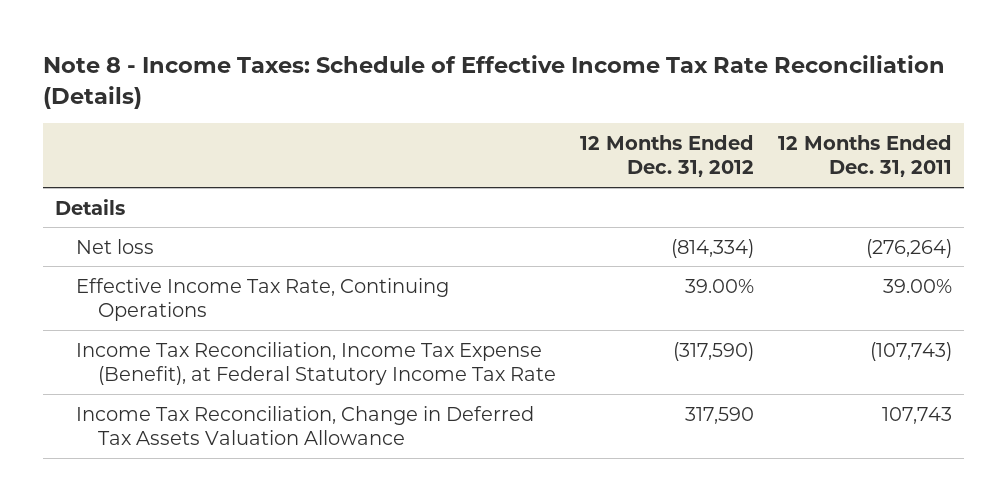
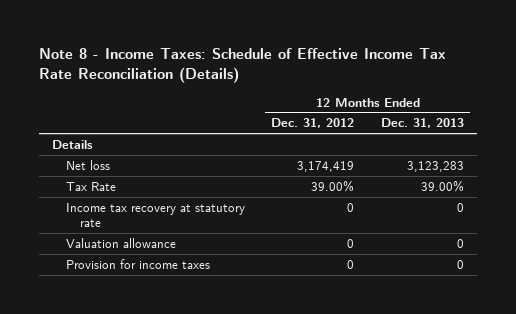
[777,134,952,178] 12 Months Ended Dec. 31, 2011 -> none
none -> [380,118,464,129] Dec. 31, 2013
[671,238,755,258] (814,334) -> [297,160,355,172] 3,174,419
[76,277,450,322] Effective Income Tax Rate, Continuing Operations -> [66,181,117,191] Tax Rate
[76,341,557,386] Income Tax Reconciliation, Income Tax Expense (Benefit), at Federal Statutory Income Tax Rate -> [66,202,246,228] Income tax recovery at statutory rate
[673,341,755,361] (317,590) -> [347,202,355,212] 0
[76,405,535,446] Income Tax Reconciliation, Change in Deferred Tax Assets Valuation Allowance -> [66,237,177,248] Valuation allowance
[685,406,755,424] 317,590 -> [347,238,355,248] 0
none -> [66,258,211,269] Provision for income taxes

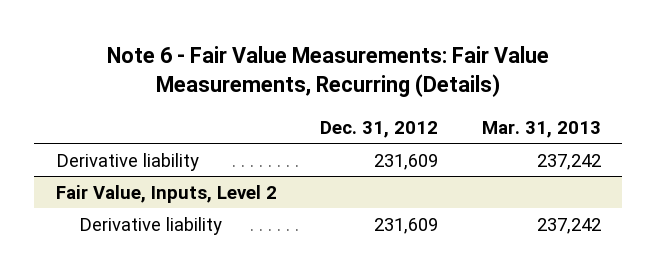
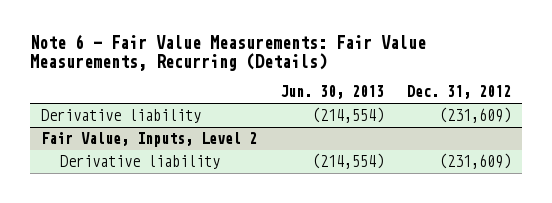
[481,120,601,138] Mar. 31, 2013 -> none
none -> [280,85,385,100] Jun. 30, 2013
[374,153,439,170] 231,609 -> [438,107,511,124] (231,609)
[374,217,439,234] 231,609 -> [438,153,511,170] (231,609)

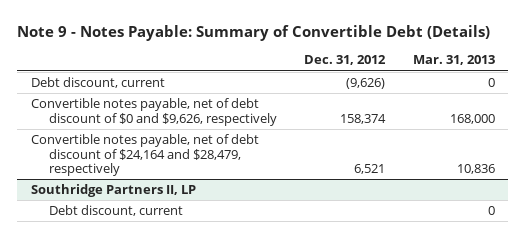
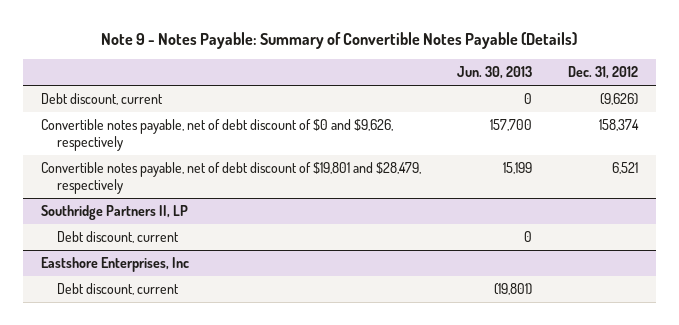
[17,24,491,41] Note 9 - Notes Payable: Summary of Convertible Debt (Details) -> [101,31,578,49] Note 9 - Notes Payable: Summary of Convertible Notes Payable (Details)
[412,55,495,66] Mar. 31, 2013 -> none
none -> [456,65,532,79] Jun. 30, 2013
[30,134,259,177] Convertible notes payable, net of debt discount of $24,164 and $28,479, respectively -> [40,162,421,195] Convertible notes payable, net of debt discount of $19,801 and $28,479, respectively
none -> [40,257,189,273] Eastshore Enterprises, Inc
none -> [57,283,180,296] Debt discount, current

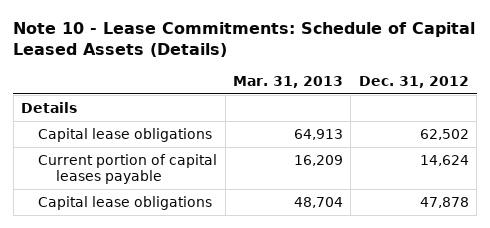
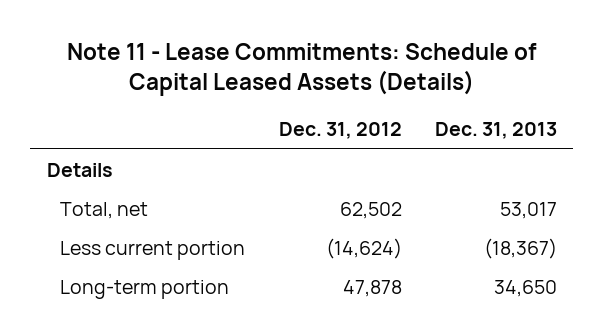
[13,21,476,57] Note 10 - Lease Commitments: Schedule of Capital Leased Assets (Details) -> [66,43,537,97] Note 11 - Lease Commitments: Schedule of Capital Leased Assets (Details)
[232,75,343,88] Mar. 31, 2013 -> none
none -> [434,122,557,140] Dec. 31, 2013
[38,127,213,142] Capital lease obligations -> [60,201,149,219] Total, net
[38,153,218,185] Current portion of capital leases payable -> [60,240,246,260] Less current portion
[419,154,469,166] 14,624 -> [325,237,402,259] (14,624)
[38,195,213,210] Capital lease obligations -> [60,279,230,299] Long-term portion

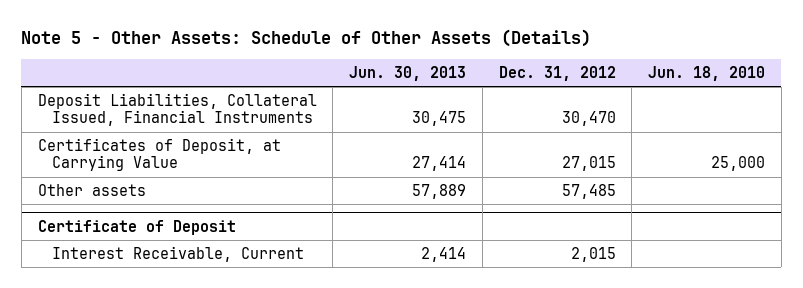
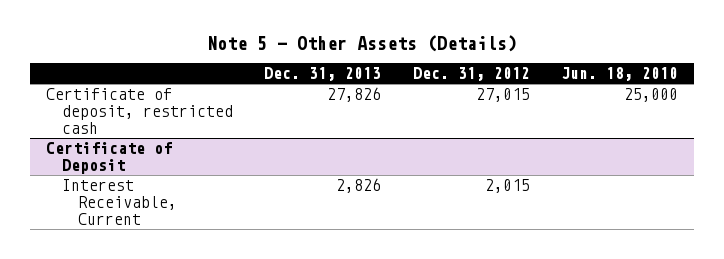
[21,29,592,48] Note 5 - Other Assets: Schedule of Other Assets (Details) -> [206,35,517,53] Note 5 - Other Assets (Details)
[349,65,467,81] Jun. 30, 2013 -> none
none -> [264,67,382,82] Dec. 31, 2013
[37,93,317,127] Deposit Liabilities, Collateral Issued, Financial Instruments -> none
[37,184,146,197] Other assets -> none
[37,138,281,172] Certificates of Deposit, at Carrying Value -> [45,88,233,134] Certificate of deposit, restricted cash

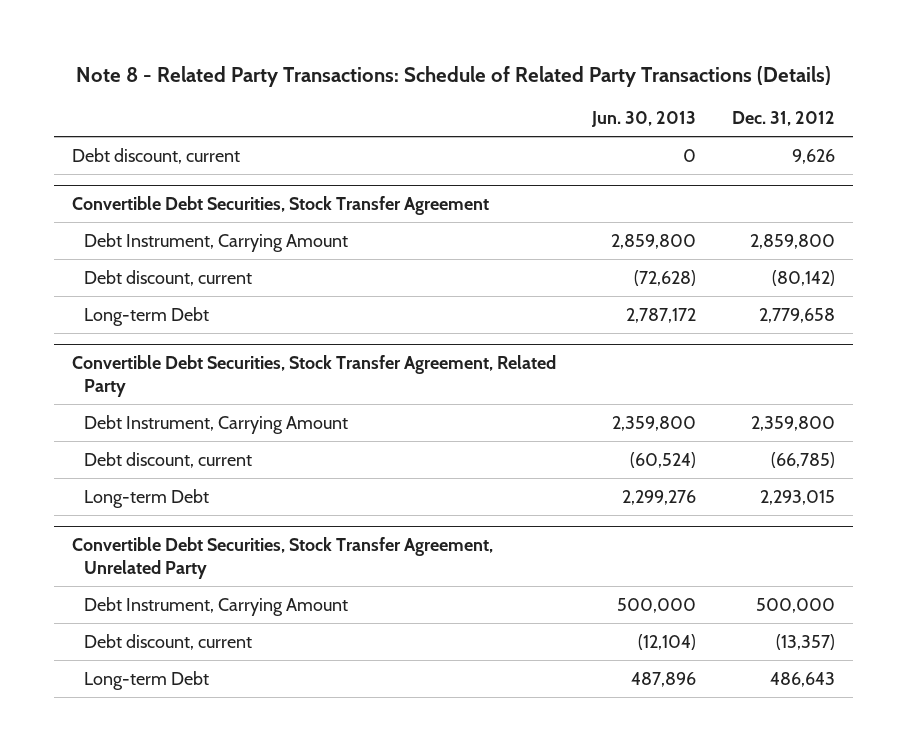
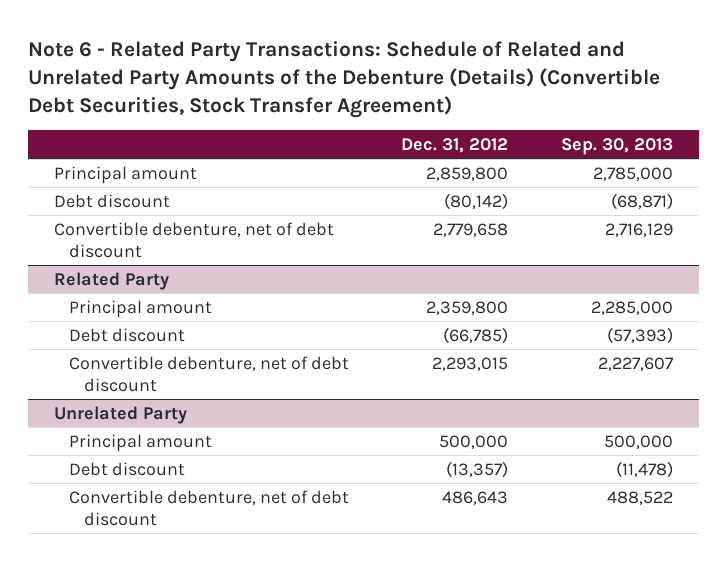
[75,65,831,87] Note 8 - Related Party Transactions: Schedule of Related Party Transactions (Details) -> [27,40,660,119] Note 6 - Related Party Transactions: Schedule of Related and Unrelated Party Amounts of the Debenture (Details) (Convertible Debt Securities, Stock Transfer Agreement)
[591,111,697,128] Jun. 30, 2013 -> none
none -> [561,137,674,155] Sep. 30, 2013
[71,147,240,164] Debt discount, current -> none
[71,196,489,216] Convertible Debt Securities, Stock Transfer Agreement -> none
[71,355,556,397] Convertible Debt Securities, Stock Transfer Agreement, Related Party -> none
[71,537,493,579] Convertible Debt Securities, Stock Transfer Agreement, Unrelated Party -> none
[84,232,349,252] Debt Instrument, Carrying Amount -> [53,165,197,184] Principal amount
[84,269,253,286] Debt discount, current -> [53,193,170,208] Debt discount
[84,306,210,326] Long-term Debt -> [53,221,334,259] Convertible debenture, net of debt discount
none -> [53,271,169,290] Related Party
[84,414,349,434] Debt Instrument, Carrying Amount -> [68,299,212,318] Principal amount
[84,451,253,468] Debt discount, current -> [68,327,185,342] Debt discount
[84,488,210,508] Long-term Debt -> [68,355,349,393] Convertible debenture, net of debt discount
none -> [53,405,187,424] Unrelated Party
[84,596,349,616] Debt Instrument, Carrying Amount -> [68,433,212,452] Principal amount
[84,633,253,650] Debt discount, current -> [68,461,185,476] Debt discount
[84,670,210,690] Long-term Debt -> [68,489,349,527] Convertible debenture, net of debt discount

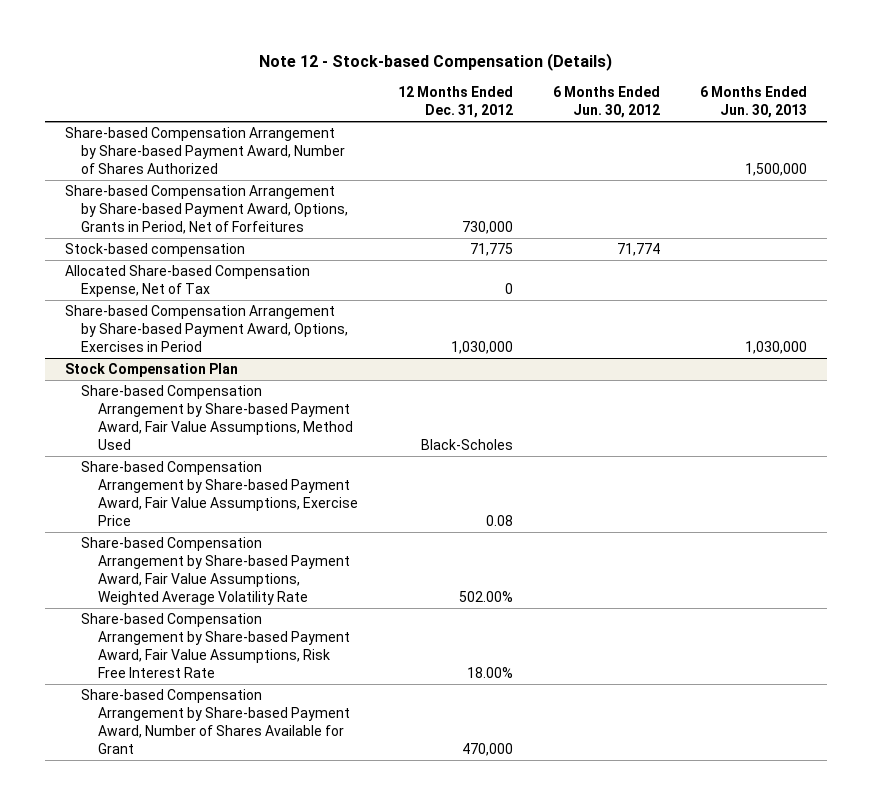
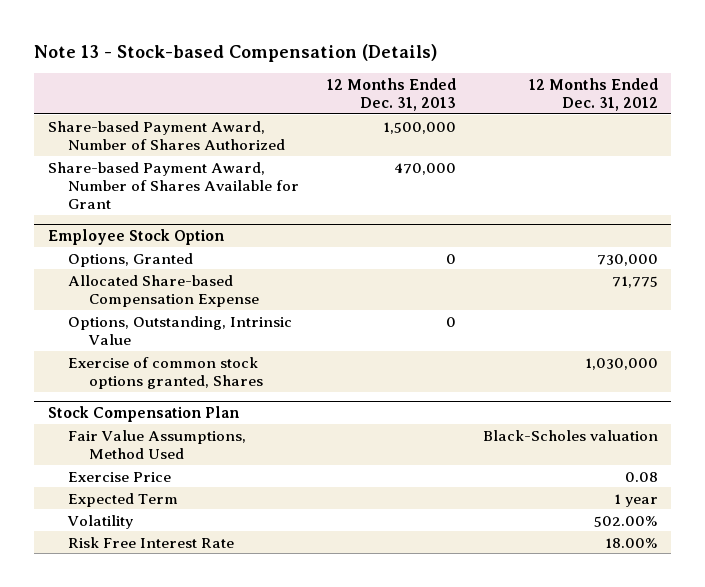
[259,53,613,72] Note 12 - Stock-based Compensation (Details) -> [33,43,437,62] Note 13 - Stock-based Compensation (Details)
[552,86,660,119] 6 Months Ended Jun. 30, 2012 -> none
[700,86,808,119] 6 Months Ended Jun. 30, 2013 -> none
none -> [326,77,456,112] 12 Months Ended Dec. 31, 2013
[65,185,349,234] Share-based Compensation Arrangement by Share-based Payment Award, Options, Grants in Period, Net of Forfeitures -> none
[65,265,311,297] Allocated Share-based Compensation Expense, Net of Tax -> none
[65,127,346,174] Share-based Compensation Arrangement by Share-based Payment Award, Number of Shares Authorized -> [47,120,286,150] Share-based Payment Award, Number of Shares Authorized
none -> [47,161,300,209] Share-based Payment Award, Number of Shares Available for Grant
none -> [47,228,224,245] Employee Stock Option
none -> [68,252,194,267] Options, Granted
[65,243,246,258] Stock-based compensation -> [68,274,260,307] Allocated Share-based Compensation Expense
none -> [68,315,293,345] Options, Outstanding, Intrinsic Value
[65,305,349,352] Share-based Compensation Arrangement by Share-based Payment Award, Options, Exercises in Period -> [68,356,264,389] Exercise of common stock options granted, Shares
[81,689,350,754] Share-based Compensation Arrangement by Share-based Payment Award, Number of Shares Available for Grant -> none
[81,385,353,450] Share-based Compensation Arrangement by Share-based Payment Award, Fair Value Assumptions, Method Used -> [68,429,247,459] Fair Value Assumptions, Method Used
[420,438,513,450] Black-Scholes -> [482,429,658,441] Black-Scholes valuation
[81,461,358,526] Share-based Compensation Arrangement by Share-based Payment Award, Fair Value Assumptions, Exercise Price -> [68,471,172,482] Exercise Price
none -> [68,492,179,507] Expected Term
[81,537,350,605] Share-based Compensation Arrangement by Share-based Payment Award, Fair Value Assumptions, Weighted Average Volatility Rate -> [67,514,134,529] Volatility
[81,613,350,678] Share-based Compensation Arrangement by Share-based Payment Award, Fair Value Assumptions, Risk Free Interest Rate -> [68,536,235,548] Risk Free Interest Rate

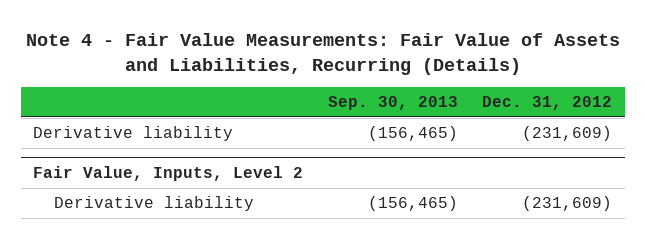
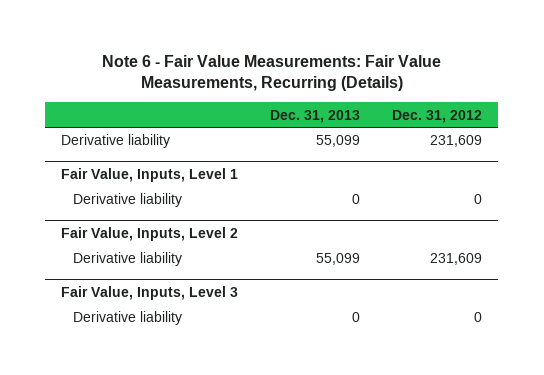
[25,32,620,75] Note 4 - Fair Value Measurements: Fair Value of Assets and Liabilities, Recurring (Details) -> [101,54,441,92] Note 6 - Fair Value Measurements: Fair Value Measurements, Recurring (Details)
[327,95,458,110] Sep. 30, 2013 -> none
none -> [270,109,361,123] Dec. 31, 2013
[522,126,613,142] (231,609) -> [430,135,483,148] 231,609
none -> [61,168,239,183] Fair Value, Inputs, Level 1
none -> [72,193,182,208] Derivative liability
[522,196,613,212] (231,609) -> [430,253,483,266] 231,609
none -> [61,286,239,301] Fair Value, Inputs, Level 3
none -> [72,311,182,326] Derivative liability

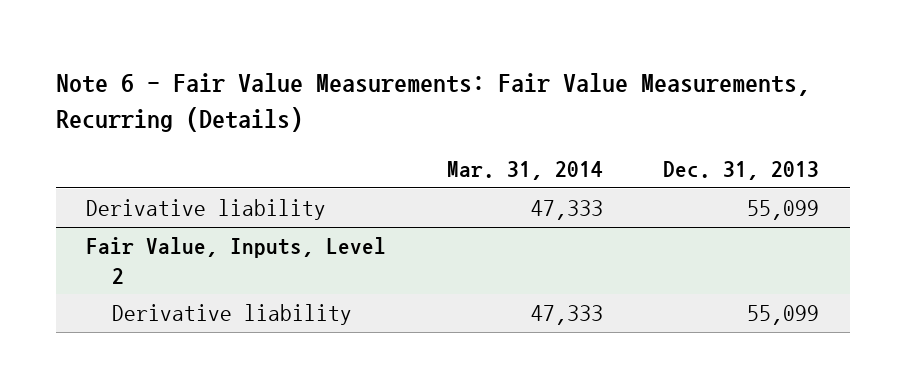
[392,109,483,123] Dec. 31, 2012 -> none
none -> [446,160,603,180] Mar. 31, 2014
[61,168,239,183] Fair Value, Inputs, Level 1 -> none
[72,193,182,208] Derivative liability -> none
[61,286,239,301] Fair Value, Inputs, Level 3 -> none
[72,311,182,326] Derivative liability -> none

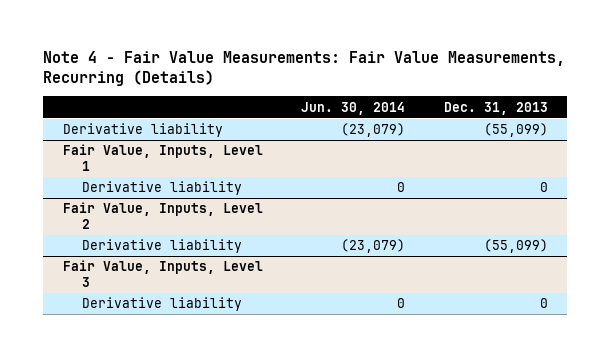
[55,73,810,132] Note 6 - Fair Value Measurements: Fair Value Measurements, Recurring (Details) -> [43,51,566,87] Note 4 - Fair Value Measurements: Fair Value Measurements, Recurring (Details)
[446,160,603,180] Mar. 31, 2014 -> none
none -> [301,101,406,115] Jun. 30, 2014
[747,200,820,221] 55,099 -> [484,123,549,138] (55,099)
none -> [62,144,263,171] Fair Value, Inputs, Level 1
none -> [82,181,243,196] Derivative liability
[747,305,820,326] 55,099 -> [484,239,549,254] (55,099)
none -> [62,260,263,287] Fair Value, Inputs, Level 3
none -> [82,297,243,312] Derivative liability

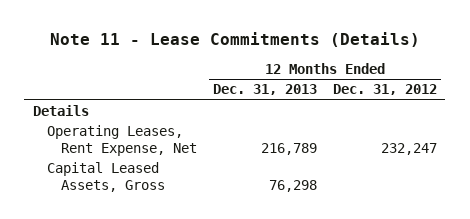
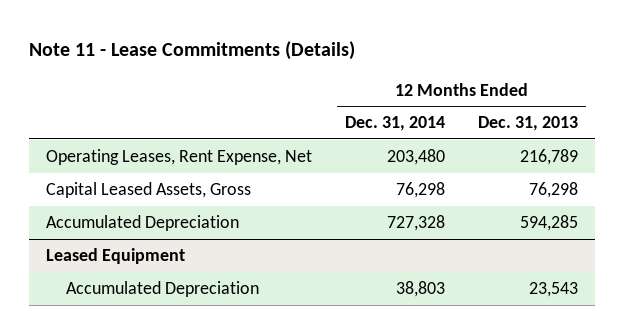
[333,84,438,96] Dec. 31, 2012 -> none
none -> [344,116,445,132] Dec. 31, 2014
[32,105,89,117] Details -> none
none -> [45,214,239,231] Accumulated Depreciation
none -> [45,247,185,264] Leased Equipment
none -> [66,280,260,297] Accumulated Depreciation

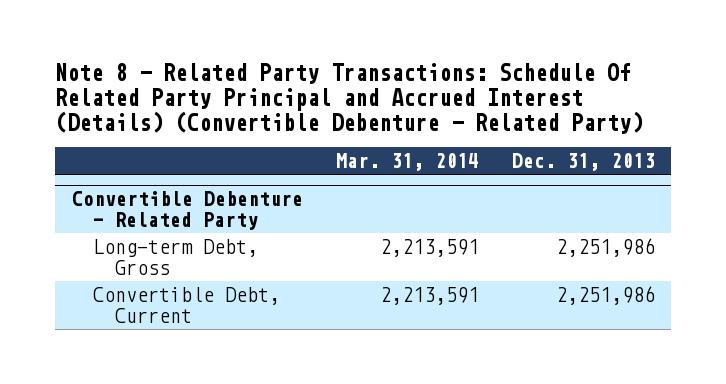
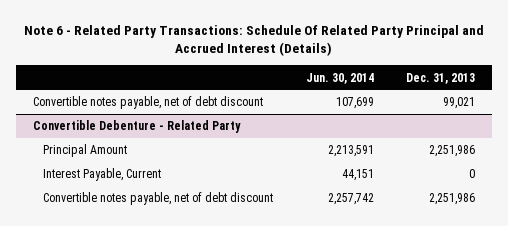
[55,62,644,134] Note 8 - Related Party Transactions: Schedule Of Related Party Principal and Accrued Interest (Details) (Convertible Debenture - Related Party) -> [24,24,485,57] Note 6 - Related Party Transactions: Schedule Of Related Party Principal and Accrued Interest (Details)
[335,153,479,172] Mar. 31, 2014 -> none
none -> [305,72,374,84] Jun. 30, 2014
none -> [32,96,263,110] Convertible notes payable, net of debt discount
[93,239,259,275] Long-term Debt, Gross -> [43,144,128,158] Principal Amount
none -> [43,168,162,182] Interest Payable, Current
[93,287,281,323] Convertible Debt, Current -> [43,192,274,206] Convertible notes payable, net of debt discount

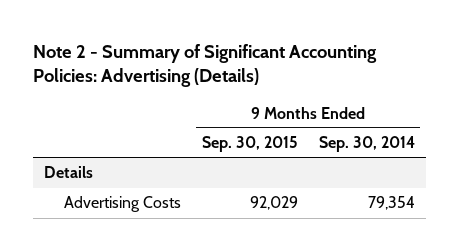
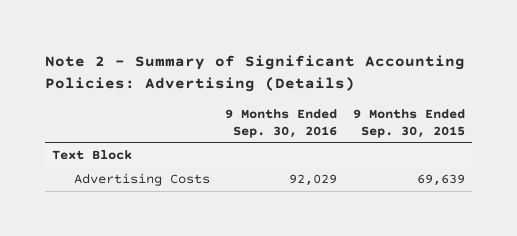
[319,136,416,153] Sep. 30, 2014 -> none
none -> [225,108,338,138] 9 Months Ended Sep. 30, 2016
[43,166,93,179] Details -> [52,150,133,161] Text Block
[249,196,298,211] 92,029 -> [416,174,465,187] 69,639

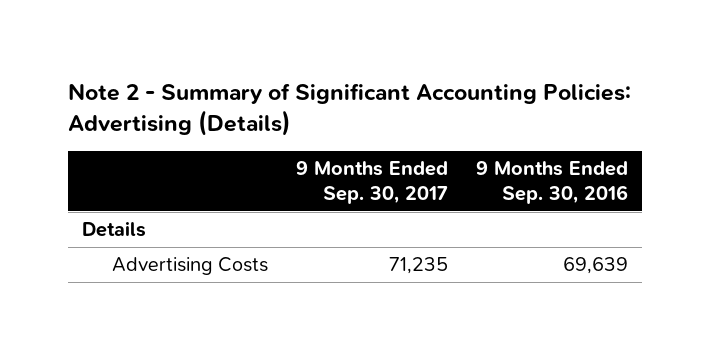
[352,108,465,138] 9 Months Ended Sep. 30, 2015 -> none
none -> [295,161,448,205] 9 Months Ended Sep. 30, 2017
[52,150,133,161] Text Block -> [82,221,147,238] Details
[289,174,338,187] 92,029 -> [562,257,628,275] 69,639

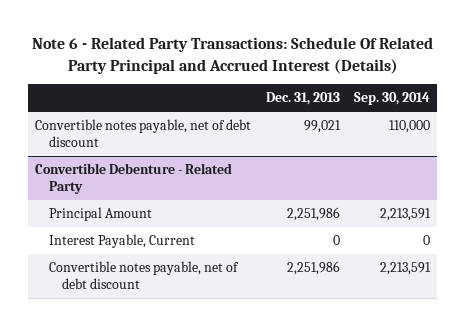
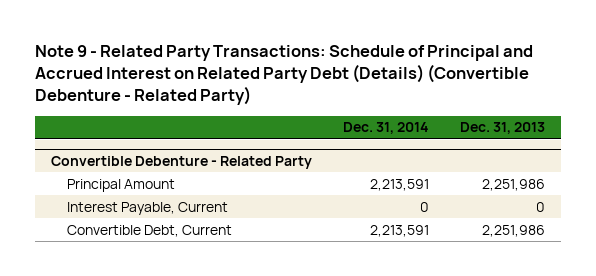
[31,37,433,74] Note 6 - Related Party Transactions: Schedule Of Related Party Principal and Accrued Interest (Details) -> [35,45,534,106] Note 9 - Related Party Transactions: Schedule of Principal and Accrued Interest on Related Party Debt (Details) (Convertible Debenture - Related Party)
[353,92,430,106] Sep. 30, 2014 -> none
none -> [343,122,430,135] Dec. 31, 2014
[35,119,252,148] Convertible notes payable, net of debt discount -> none
[48,261,239,290] Convertible notes payable, net of debt discount -> [67,224,233,237] Convertible Debt, Current

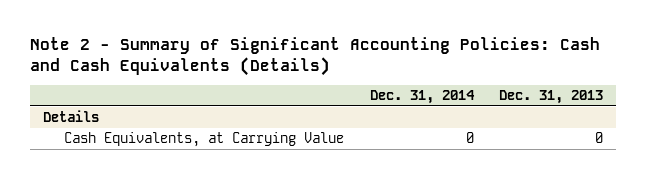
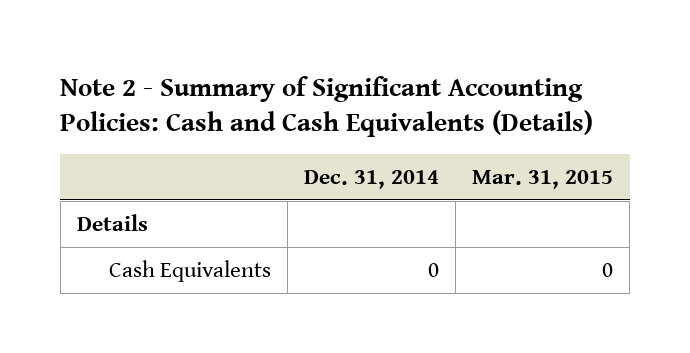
[499,89,604,104] Dec. 31, 2013 -> none
none -> [472,170,614,190] Mar. 31, 2015
[63,132,344,148] Cash Equivalents, at Carrying Value -> [109,259,272,282] Cash Equivalents

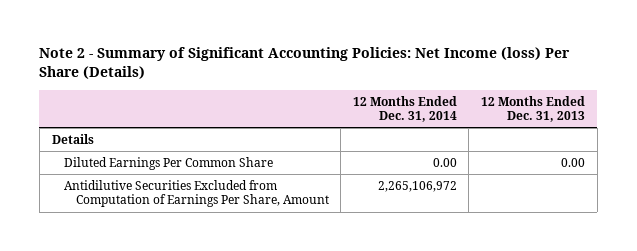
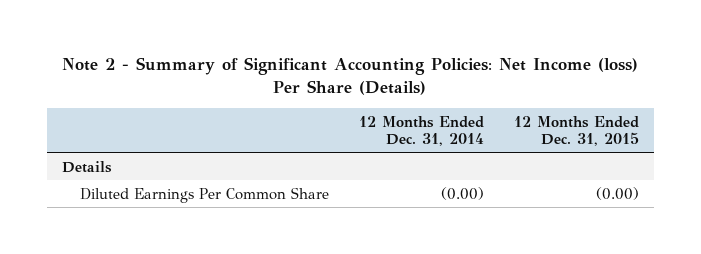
[480,95,585,123] 12 Months Ended Dec. 31, 2013 -> none
none -> [513,115,639,146] 12 Months Ended Dec. 31, 2015
[63,180,329,208] Antidilutive Securities Excluded from Computation of Earnings Per Share, Amount -> none
[432,158,457,168] 0.00 -> [440,186,484,200] (0.00)

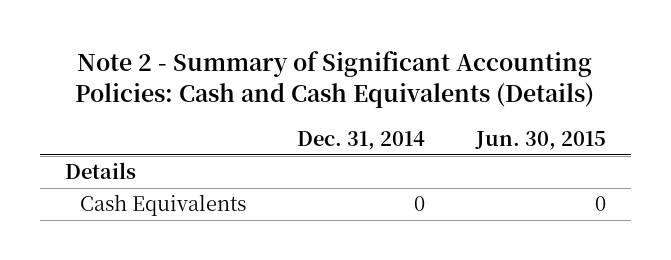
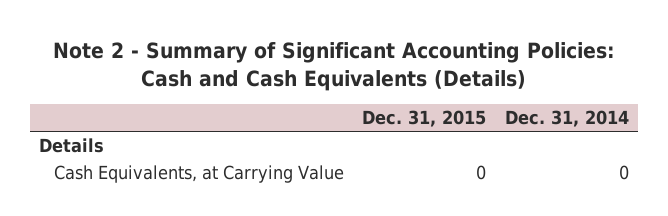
[474,131,606,151] Jun. 30, 2015 -> none
none -> [362,109,487,127] Dec. 31, 2015
[80,194,247,217] Cash Equivalents -> [53,165,344,184] Cash Equivalents, at Carrying Value

